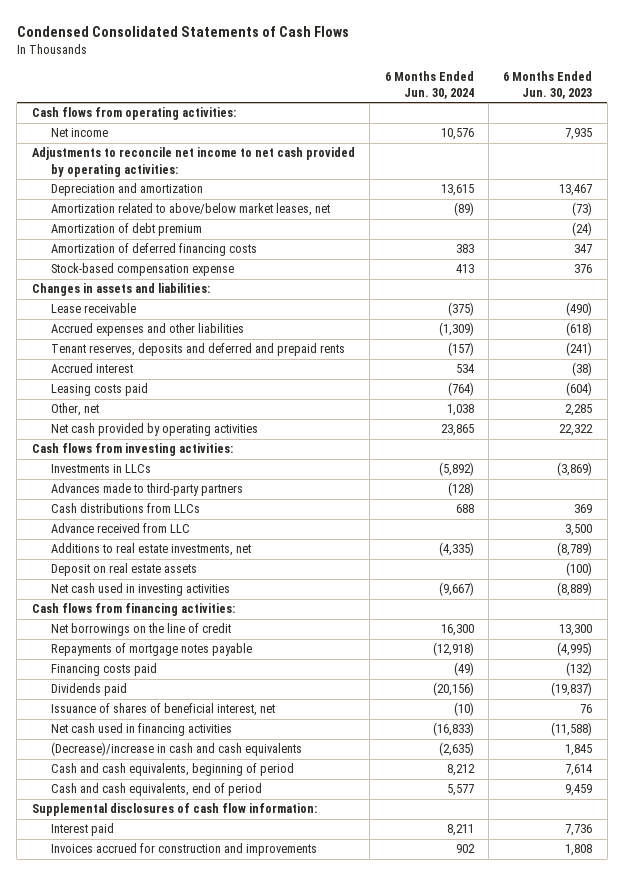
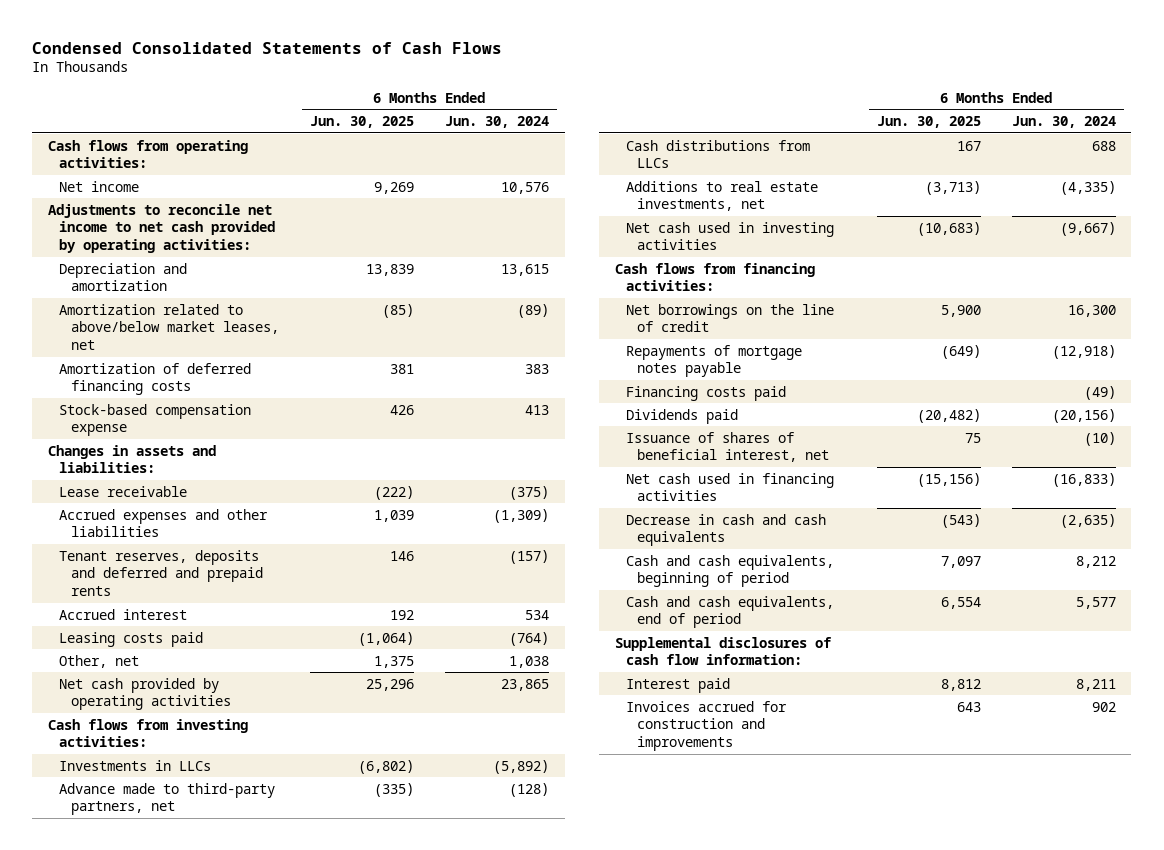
[503,70,593,100] 6 Months Ended Jun. 30, 2023 -> none
none -> [309,116,414,129] Jun. 30, 2025
[51,223,203,237] Amortization of debt premium -> none
[51,483,244,497] Advances made to third-party partners -> [59,782,276,816] Advance made to third-party partners, net
[51,523,191,534] Advance received from LLC -> none
[51,563,198,577] Deposit on real estate assets -> none
[51,742,303,757] (Decrease)/increase in cash and cash equivalents -> [625,513,826,547] Decrease in cash and cash equivalents

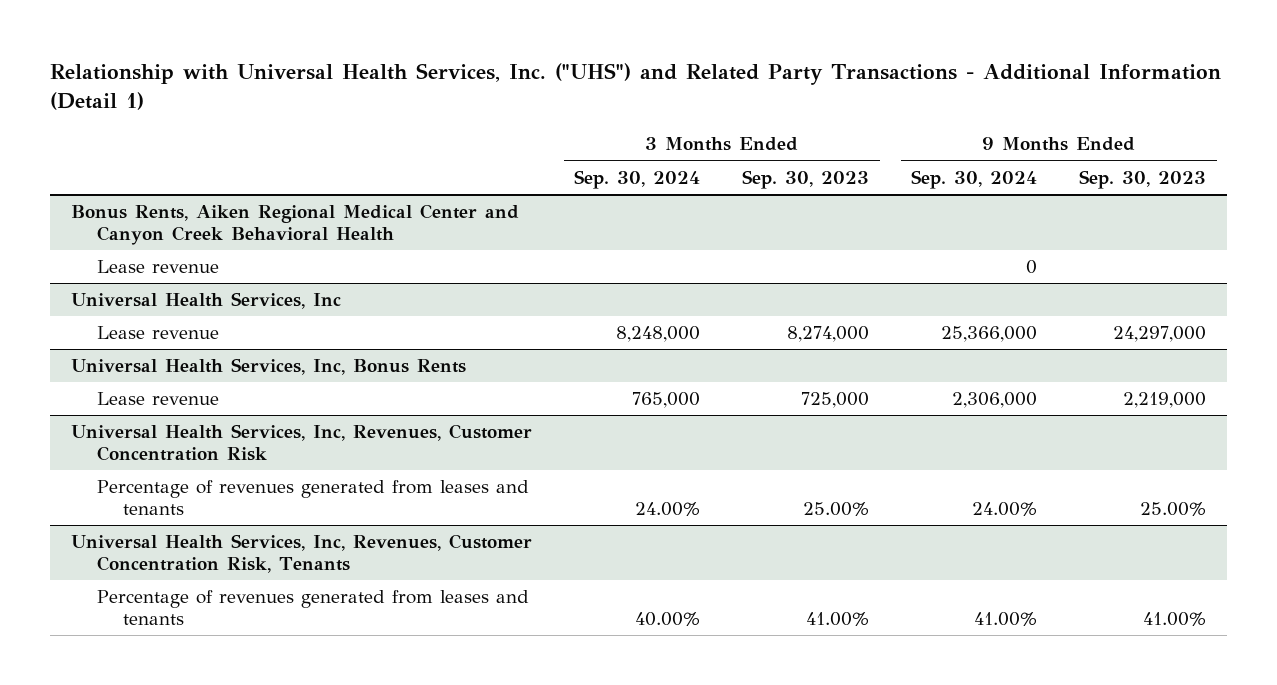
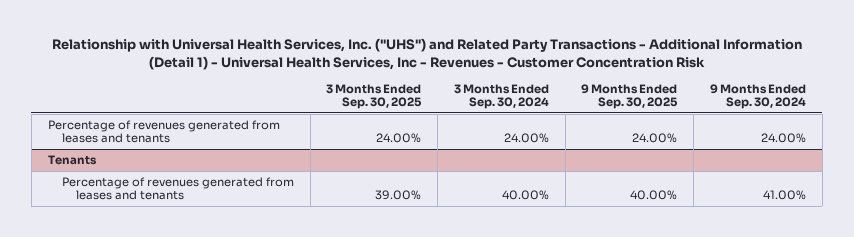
[50,63,1222,111] Relationship with Universal Health Services, Inc. ("UHS") and Related Party Transactions - Additional Information (Detail 1) -> [51,38,802,70] Relationship with Universal Health Services, Inc. ("UHS") and Related Party Transactions - Additional Information (Detail 1) - Universal Health Services, Inc - Revenues - Customer Concentration Risk
[742,169,870,189] Sep. 30, 2023 -> none
[1079,169,1207,189] Sep. 30, 2023 -> none
none -> [326,83,423,110] 3 Months Ended Sep. 30, 2025
none -> [581,83,679,110] 9 Months Ended Sep. 30, 2025
[71,204,520,246] Bonus Rents, Aiken Regional Medical Center and Canyon Creek Behavioral Health -> none
[97,260,220,274] Lease revenue -> none
[71,292,342,310] Universal Health Services, Inc -> none
[97,326,220,340] Lease revenue -> none
[71,358,467,376] Universal Health Services, Inc, Bonus Rents -> none
[97,392,220,406] Lease revenue -> none
[71,424,533,462] Universal Health Services, Inc, Revenues, Customer Concentration Risk -> none
[71,534,533,574] Universal Health Services, Inc, Revenues, Customer Concentration Risk, Tenants -> none
none -> [47,154,97,165] Tenants

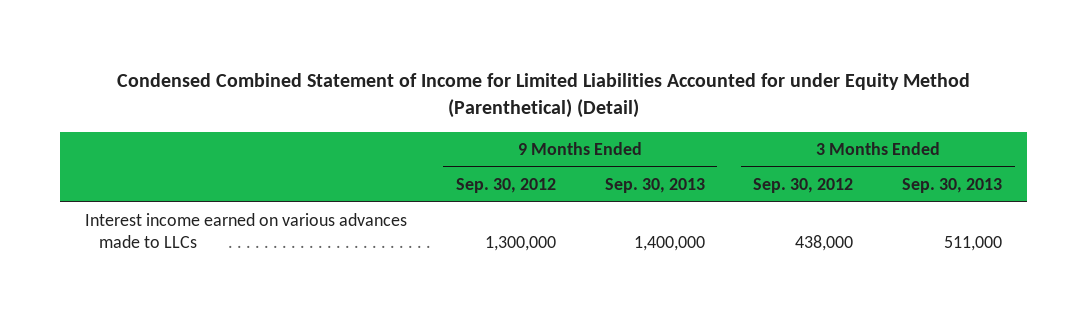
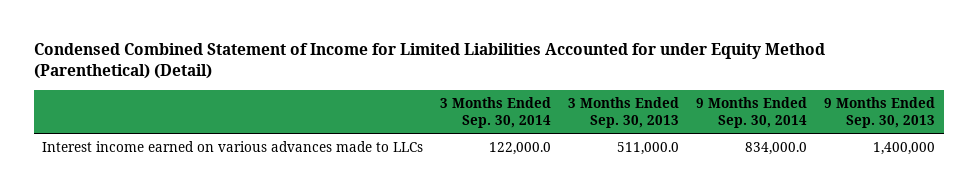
[455,177,556,193] Sep. 30, 2012 -> none
[753,177,854,193] Sep. 30, 2012 -> none
none -> [440,97,552,128] 3 Months Ended Sep. 30, 2014
none -> [696,97,808,128] 9 Months Ended Sep. 30, 2014
[944,235,1003,251] 511,000 -> [617,142,680,156] 511,000.0

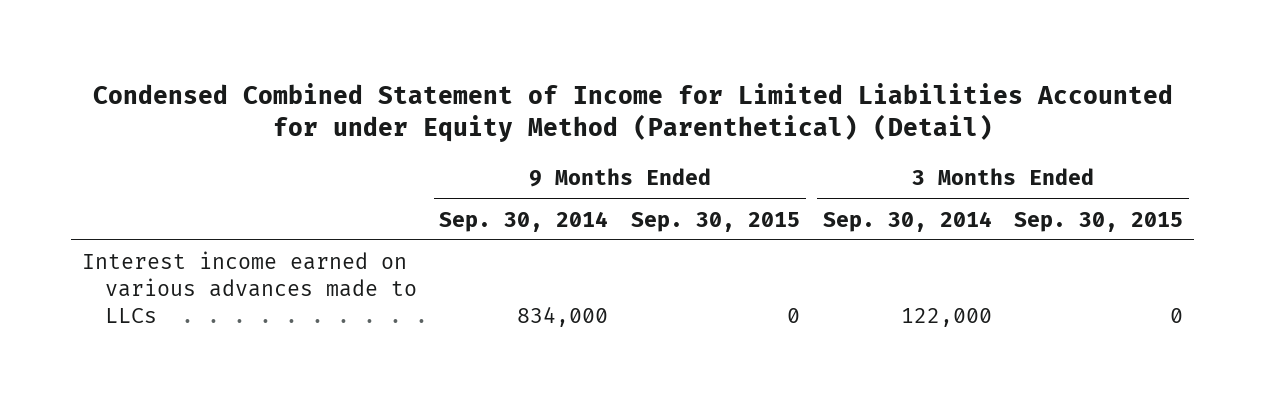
[568,97,680,128] 3 Months Ended Sep. 30, 2013 -> none
[824,97,936,128] 9 Months Ended Sep. 30, 2013 -> none
none -> [630,211,800,232] Sep. 30, 2015
none -> [1014,211,1184,232] Sep. 30, 2015
[489,142,552,156] 122,000.0 -> [900,307,992,327] 122,000
[745,142,808,156] 834,000.0 -> [517,305,609,327] 834,000

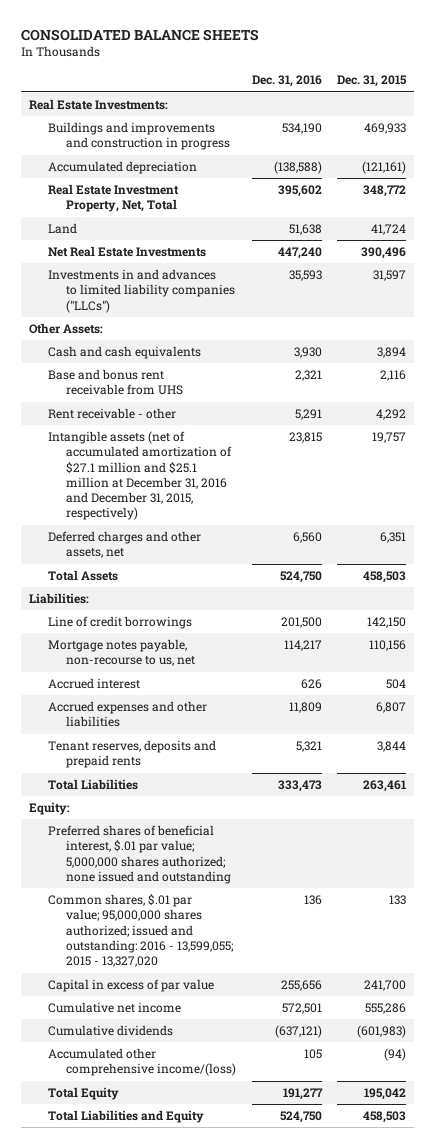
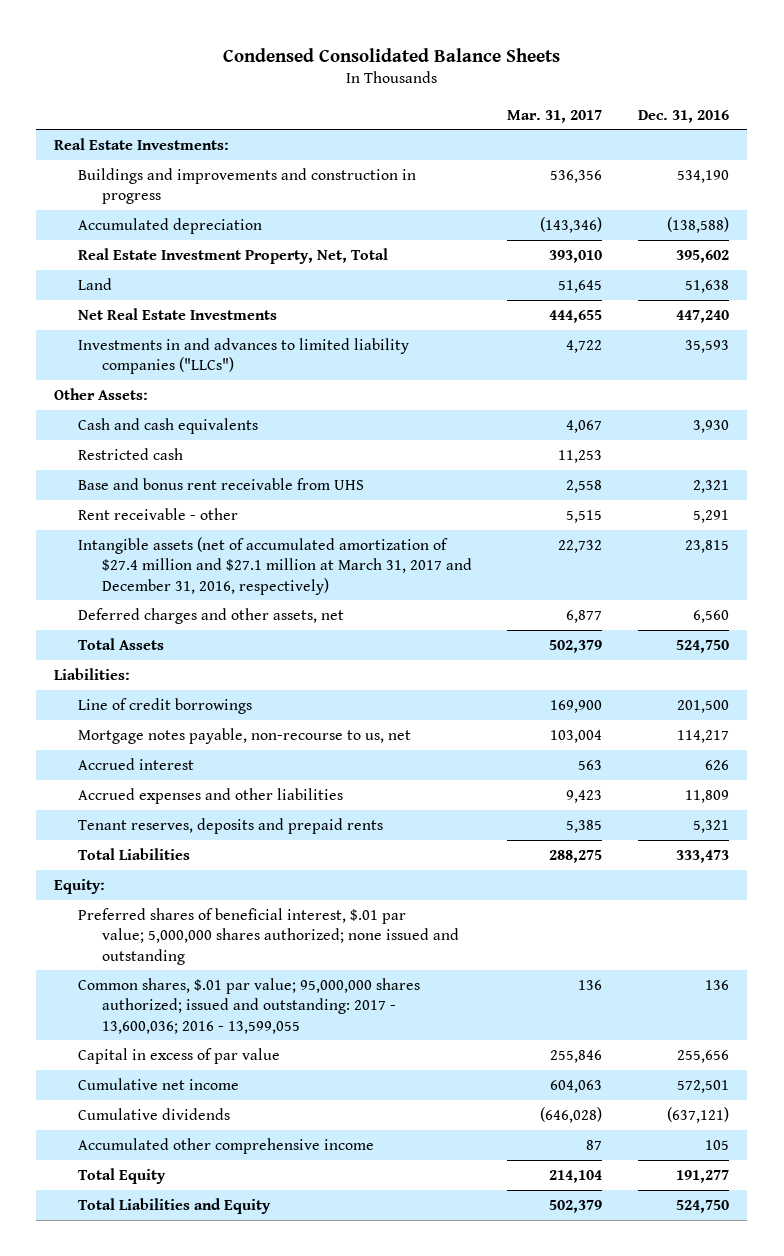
[21,28,260,41] CONSOLIDATED BALANCE SHEETS -> [222,47,560,62] Condensed Consolidated Balance Sheets
[337,75,408,88] Dec. 31, 2015 -> none
none -> [507,109,603,123] Mar. 31, 2017
none -> [77,447,183,460] Restricted cash
[47,431,233,521] Intangible assets (net of accumulated amortization of $27.1 million and $25.1 million at December 31, 2016 and December 31, 2015, respectively) -> [77,536,472,595] Intangible assets (net of accumulated amortization of $27.4 million and $27.1 million at March 31, 2017 and December 31, 2016, respectively)
[47,894,235,968] Common shares, $.01 par value; 95,000,000 shares authorized; issued and outstanding: 2016 - 13,599,055; 2015 - 13,327,020 -> [77,977,420,1034] Common shares, $.01 par value; 95,000,000 shares authorized; issued and outstanding: 2017 - 13,600,036; 2016 - 13,599,055
[47,1048,237,1077] Accumulated other comprehensive income/(loss) -> [77,1137,374,1154] Accumulated other comprehensive income

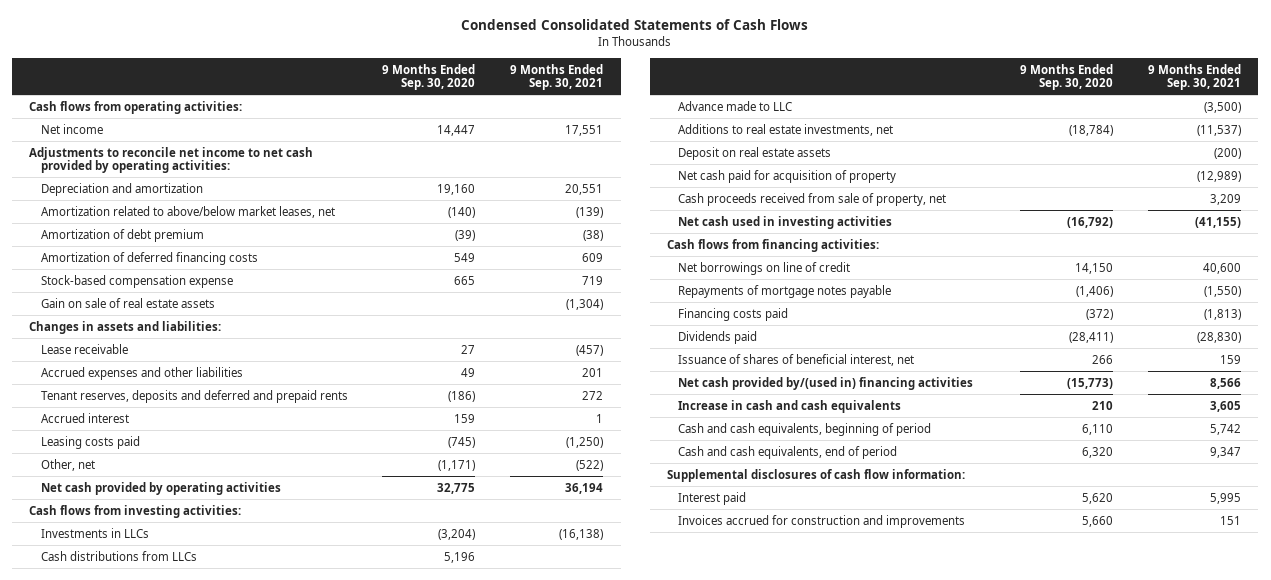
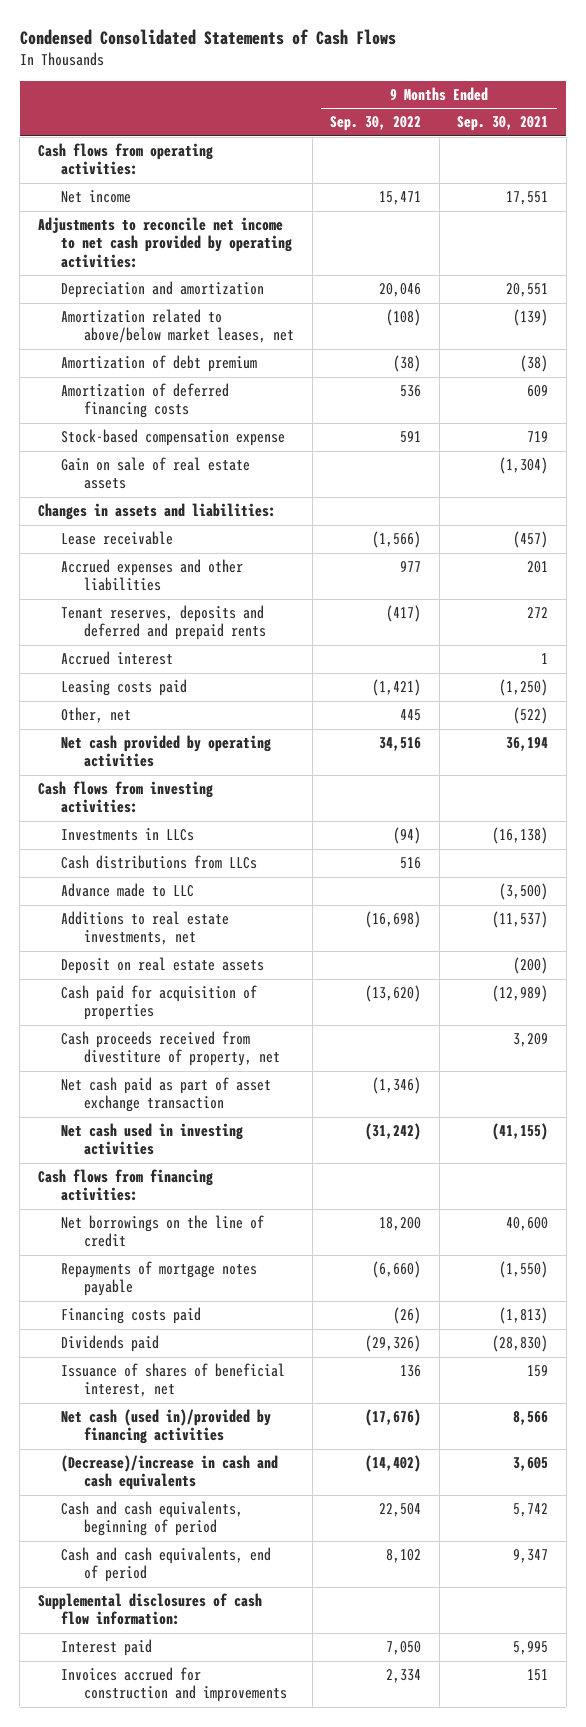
[382,63,476,91] 9 Months Ended Sep. 30, 2020 -> none
none -> [330,116,422,132] Sep. 30, 2022
[678,169,897,183] Net cash paid for acquisition of property -> [60,985,257,1021] Cash paid for acquisition of properties
[678,192,947,206] Cash proceeds received from sale of property, net -> [60,1031,280,1067] Cash proceeds received from divestiture of property, net
none -> [60,1077,271,1113] Net cash paid as part of asset exchange transaction
[678,261,851,275] Net borrowings on line of credit -> [60,1215,264,1248] Net borrowings on the line of credit
[678,376,974,390] Net cash provided by/(used in) financing activities -> [60,1409,271,1445] Net cash (used in)/provided by financing activities
[678,399,902,413] Increase in cash and cash equivalents -> [60,1455,278,1491] (Decrease)/increase in cash and cash equivalents

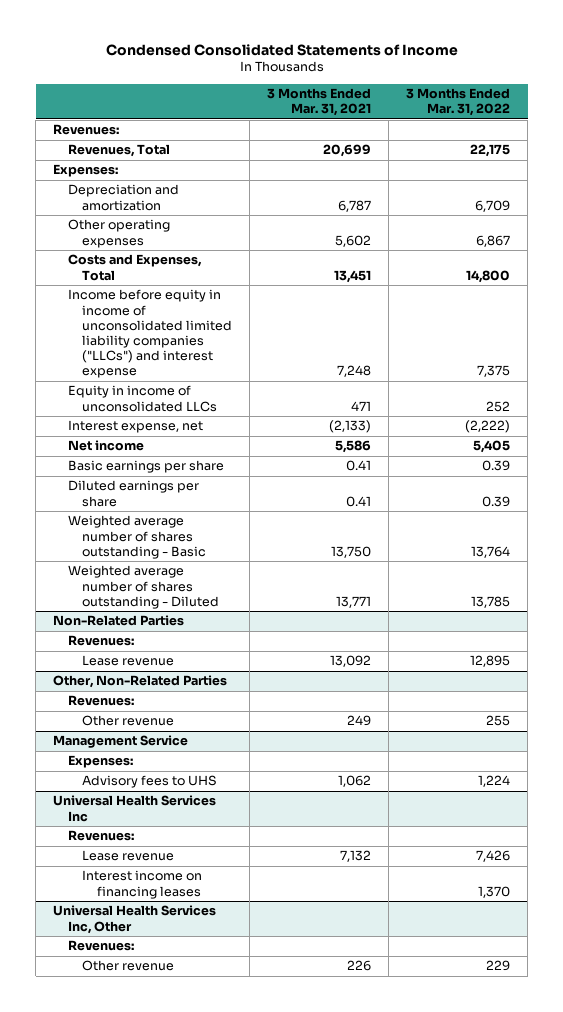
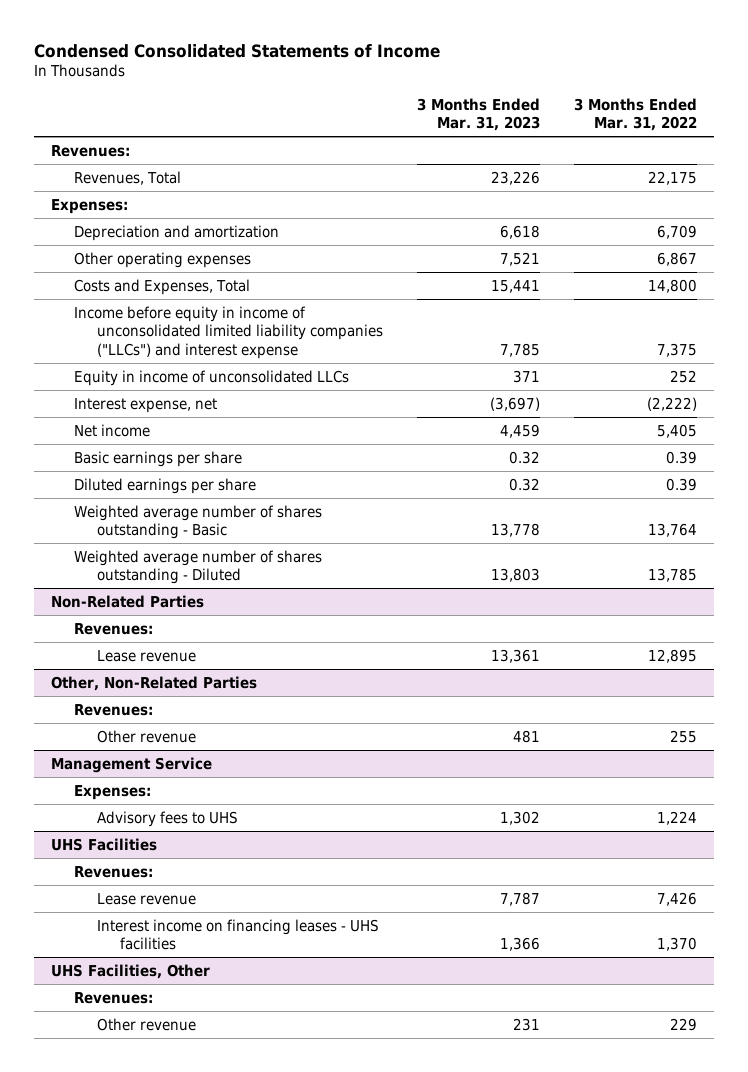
[267,87,372,117] 3 Months Ended Mar. 31, 2021 -> none
none -> [417,97,541,132] 3 Months Ended Mar. 31, 2023
[53,795,217,822] Universal Health Services Inc -> [50,837,157,851] UHS Facilities
[53,905,217,934] Universal Health Services Inc, Other -> none
[82,870,203,899] Interest income on financing leases -> [97,918,380,951] Interest income on financing leases - UHS facilities
none -> [50,963,210,979] UHS Facilities, Other

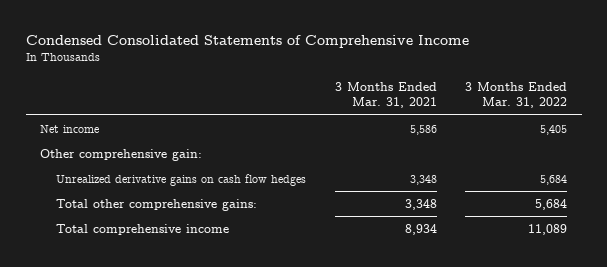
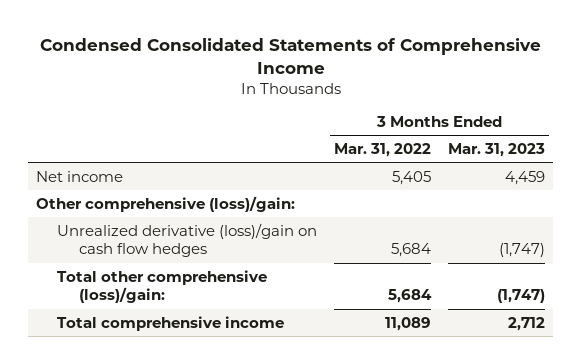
[334,81,437,109] 3 Months Ended Mar. 31, 2021 -> none
none -> [448,142,546,157] Mar. 31, 2023
[40,148,203,161] Other comprehensive gain: -> [36,195,296,212] Other comprehensive (loss)/gain:
[55,173,306,186] Unrealized derivative gains on cash flow hedges -> [57,222,318,258] Unrealized derivative (loss)/gain on cash flow hedges
[55,198,257,211] Total other comprehensive gains: -> [57,269,268,304] Total other comprehensive (loss)/gain:

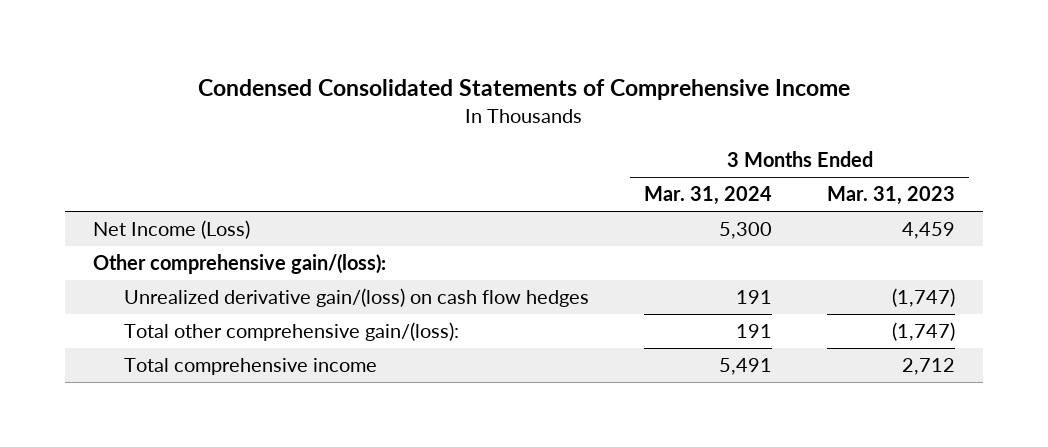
[334,142,432,157] Mar. 31, 2022 -> none
none -> [644,186,773,206] Mar. 31, 2024
[36,170,124,182] Net income -> [92,220,250,240] Net Income (Loss)
[36,195,296,212] Other comprehensive (loss)/gain: -> [92,254,386,275] Other comprehensive gain/(loss):
[57,222,318,258] Unrealized derivative (loss)/gain on cash flow hedges -> [124,288,590,308] Unrealized derivative gain/(loss) on cash flow hedges
[57,269,268,304] Total other comprehensive (loss)/gain: -> [124,322,460,342] Total other comprehensive gain/(loss):

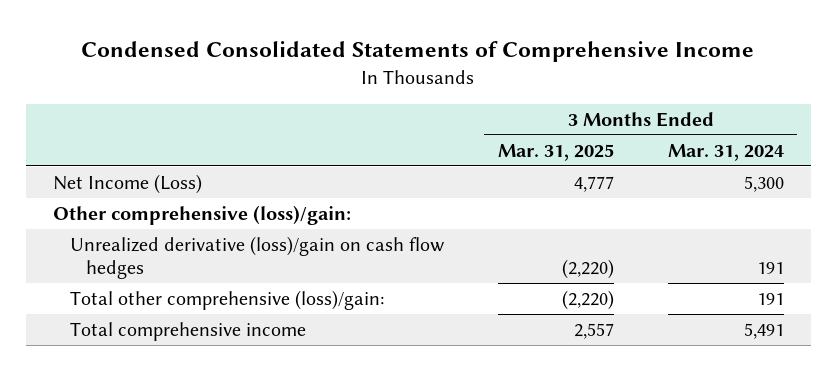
[827,186,956,206] Mar. 31, 2023 -> none
none -> [497,143,614,161] Mar. 31, 2025
[92,254,386,275] Other comprehensive gain/(loss): -> [53,204,352,225] Other comprehensive (loss)/gain:
[124,288,590,308] Unrealized derivative gain/(loss) on cash flow hedges -> [69,235,445,280] Unrealized derivative (loss)/gain on cash flow hedges
[124,322,460,342] Total other comprehensive gain/(loss): -> [69,289,384,310] Total other comprehensive (loss)/gain:

